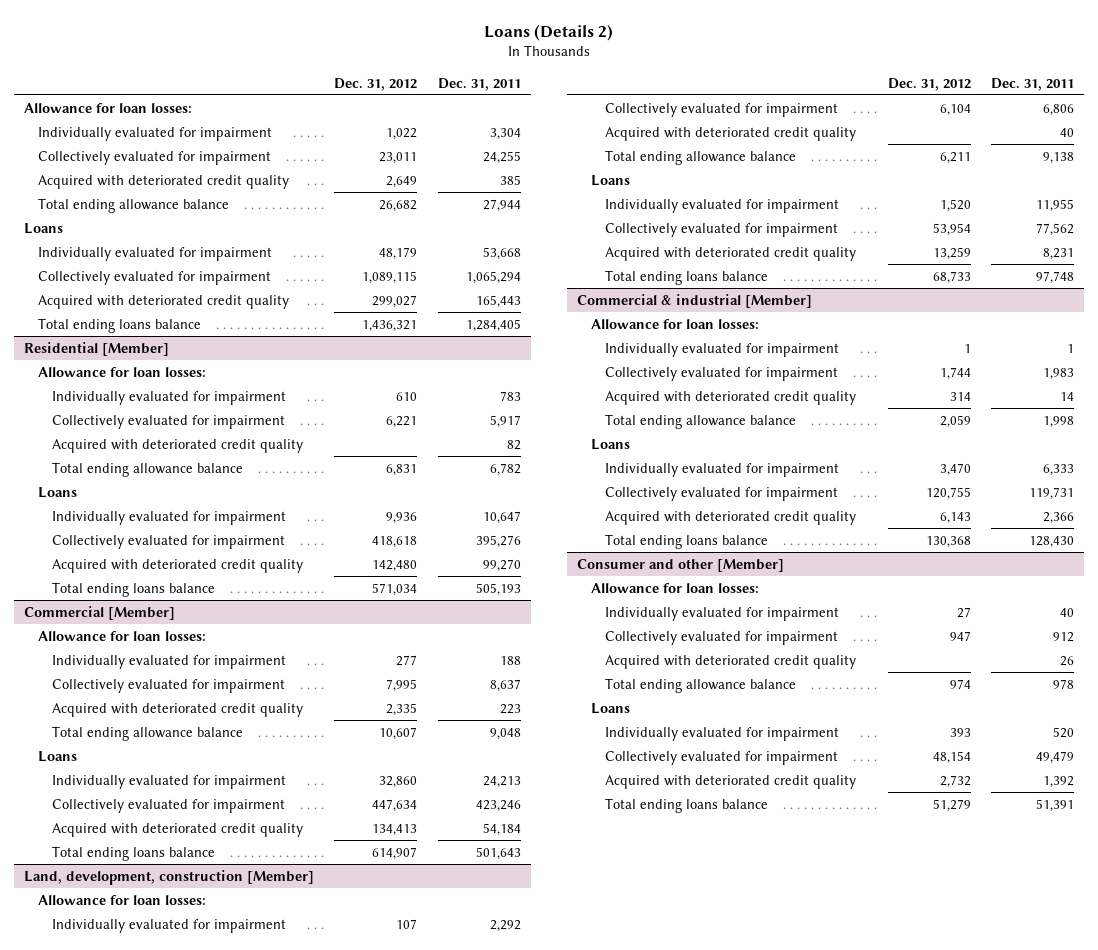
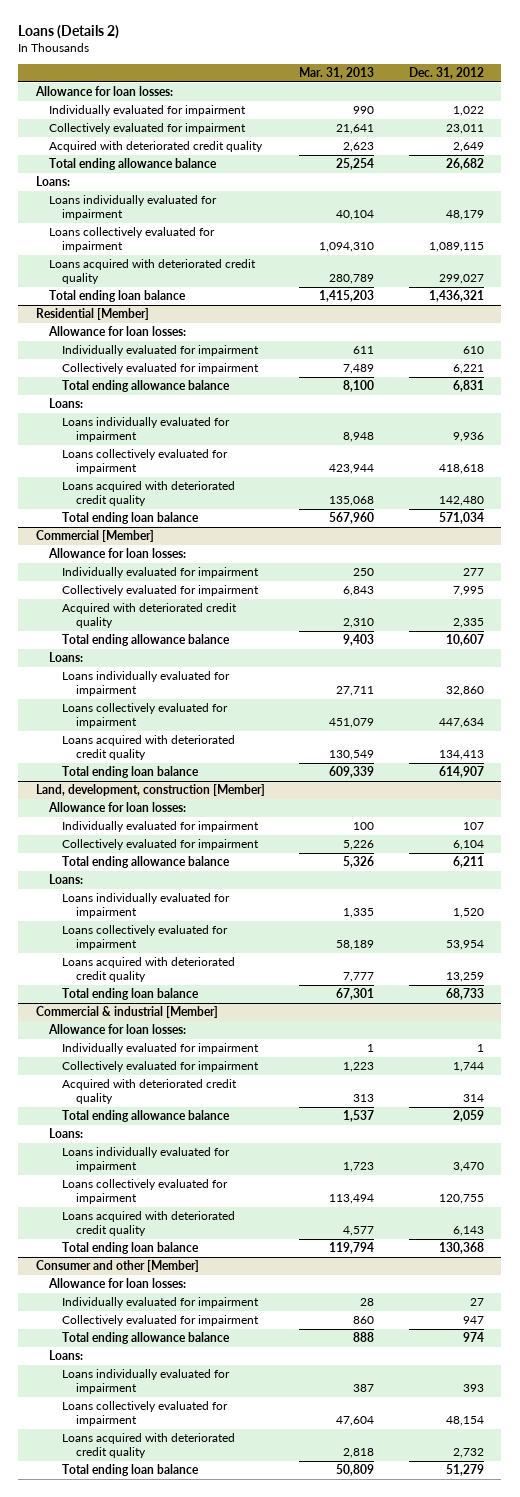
[437,77,521,91] Dec. 31, 2011 -> none
none -> [299,66,375,79] Mar. 31, 2013
[24,222,64,234] Loans -> [35,176,70,187] Loans:
[38,246,273,261] Individually evaluated for impairment -> [49,195,218,221] Loans individually evaluated for impairment
[38,270,272,285] Collectively evaluated for impairment -> [49,227,216,253] Loans collectively evaluated for impairment
[38,294,290,309] Acquired with deteriorated credit quality -> [49,259,257,285] Loans acquired with deteriorated credit quality
[38,317,202,333] Total ending loans balance -> [49,290,187,303] Total ending loan balance
[52,438,304,453] Acquired with deteriorated credit quality -> none
[38,486,78,498] Loans -> [49,398,84,409] Loans:
[52,510,287,525] Individually evaluated for impairment -> [62,417,231,443] Loans individually evaluated for impairment
[52,534,286,549] Collectively evaluated for impairment -> [62,449,229,475] Loans collectively evaluated for impairment
[52,558,304,573] Acquired with deteriorated credit quality -> [62,481,236,507] Loans acquired with deteriorated credit quality
[52,581,216,597] Total ending loans balance -> [62,512,200,525] Total ending loan balance
[38,750,78,762] Loans -> [49,652,84,663] Loans:
[52,774,287,789] Individually evaluated for impairment -> [62,671,231,697] Loans individually evaluated for impairment
[52,798,286,813] Collectively evaluated for impairment -> [62,703,229,729] Loans collectively evaluated for impairment
[52,822,304,837] Acquired with deteriorated credit quality -> [62,735,236,761] Loans acquired with deteriorated credit quality
[52,845,216,861] Total ending loans balance -> [62,766,200,779] Total ending loan balance
[605,126,857,141] Acquired with deteriorated credit quality -> none
[591,174,631,186] Loans -> [49,874,84,885] Loans:
[605,198,840,213] Individually evaluated for impairment -> [62,893,231,919] Loans individually evaluated for impairment
[605,222,839,237] Collectively evaluated for impairment -> [62,925,229,951] Loans collectively evaluated for impairment
[605,246,857,261] Acquired with deteriorated credit quality -> [62,957,236,983] Loans acquired with deteriorated credit quality
[605,269,769,285] Total ending loans balance -> [62,988,200,1001] Total ending loan balance
[591,438,631,450] Loans -> [49,1128,84,1139] Loans:
[605,462,840,477] Individually evaluated for impairment -> [62,1147,231,1173] Loans individually evaluated for impairment
[605,486,839,501] Collectively evaluated for impairment -> [62,1179,229,1205] Loans collectively evaluated for impairment
[605,510,857,525] Acquired with deteriorated credit quality -> [62,1211,236,1237] Loans acquired with deteriorated credit quality
[605,533,769,549] Total ending loans balance -> [62,1242,200,1255] Total ending loan balance
[605,654,857,669] Acquired with deteriorated credit quality -> none
[591,702,631,714] Loans -> [49,1350,84,1361] Loans:
[605,726,840,741] Individually evaluated for impairment -> [62,1369,231,1395] Loans individually evaluated for impairment
[605,750,839,765] Collectively evaluated for impairment -> [62,1401,229,1427] Loans collectively evaluated for impairment
[605,774,857,789] Acquired with deteriorated credit quality -> [62,1433,236,1459] Loans acquired with deteriorated credit quality
[605,797,769,813] Total ending loans balance -> [62,1464,200,1477] Total ending loan balance

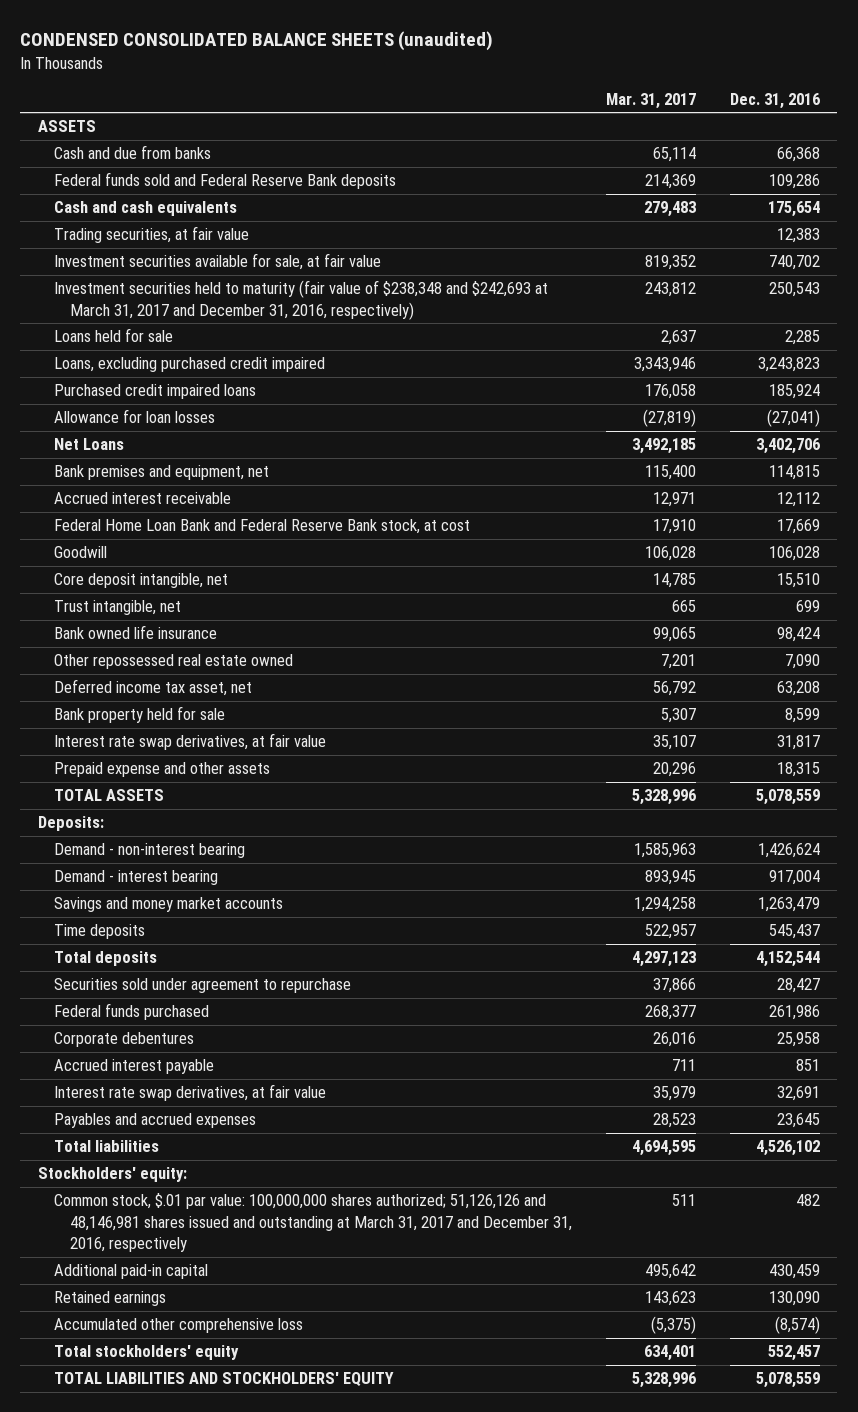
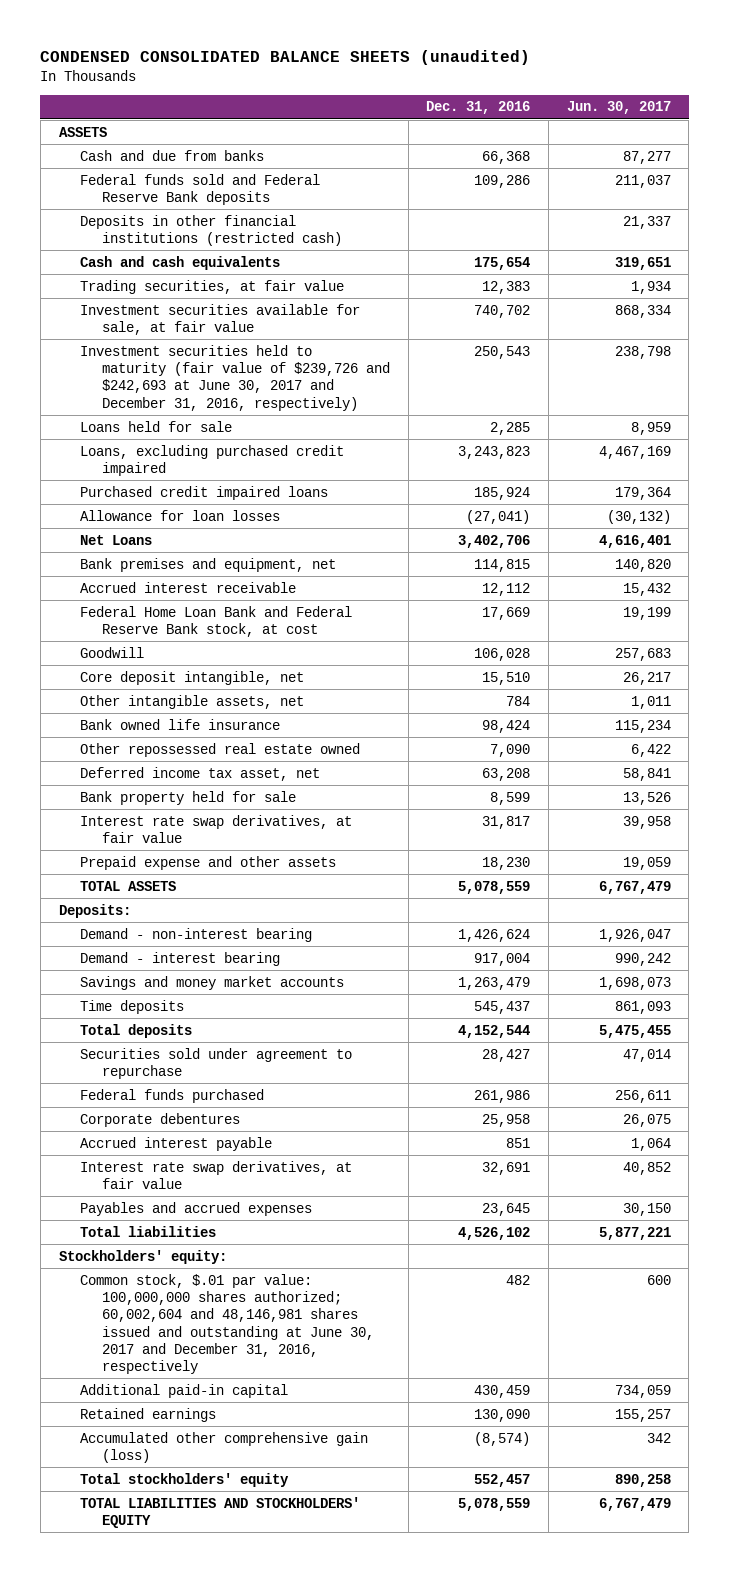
[606,92,697,109] Mar. 31, 2017 -> none
none -> [566,101,671,115] Jun. 30, 2017
none -> [80,214,342,246] Deposits in other financial institutions (restricted cash)
[53,280,548,320] Investment securities held to maturity (fair value of $238,348 and $242,693 at March 31, 2017 and December 31, 2016, respectively) -> [80,344,390,411] Investment securities held to maturity (fair value of $239,726 and $242,693 at June 30, 2017 and December 31, 2016, respectively)
[53,600,181,616] Trust intangible, net -> none
none -> [80,694,305,709] Other intangible assets, net
[777,762,821,778] 18,315 -> [482,856,531,870] 18,230
[53,1193,573,1253] Common stock, $.01 par value: 100,000,000 shares authorized; 51,126,126 and 48,146,981 shares issued and outstanding at March 31, 2017 and December 31, 2016, respectively -> [80,1273,374,1375] Common stock, $.01 par value: 100,000,000 shares authorized; 60,002,604 and 48,146,981 shares issued and outstanding at June 30, 2017 and December 31, 2016, respectively
[53,1318,303,1334] Accumulated other comprehensive loss -> [80,1431,369,1463] Accumulated other comprehensive gain (loss)

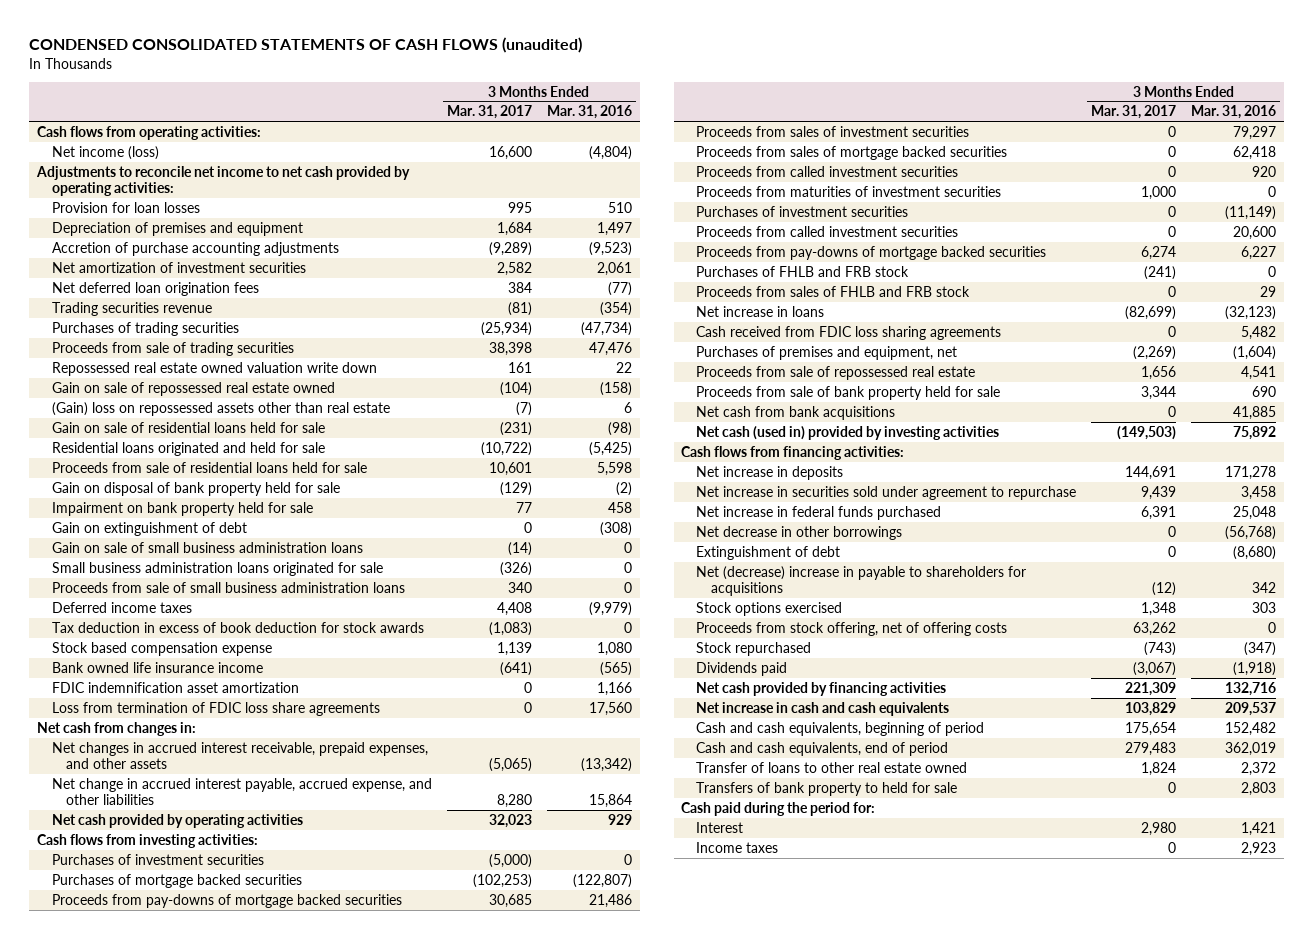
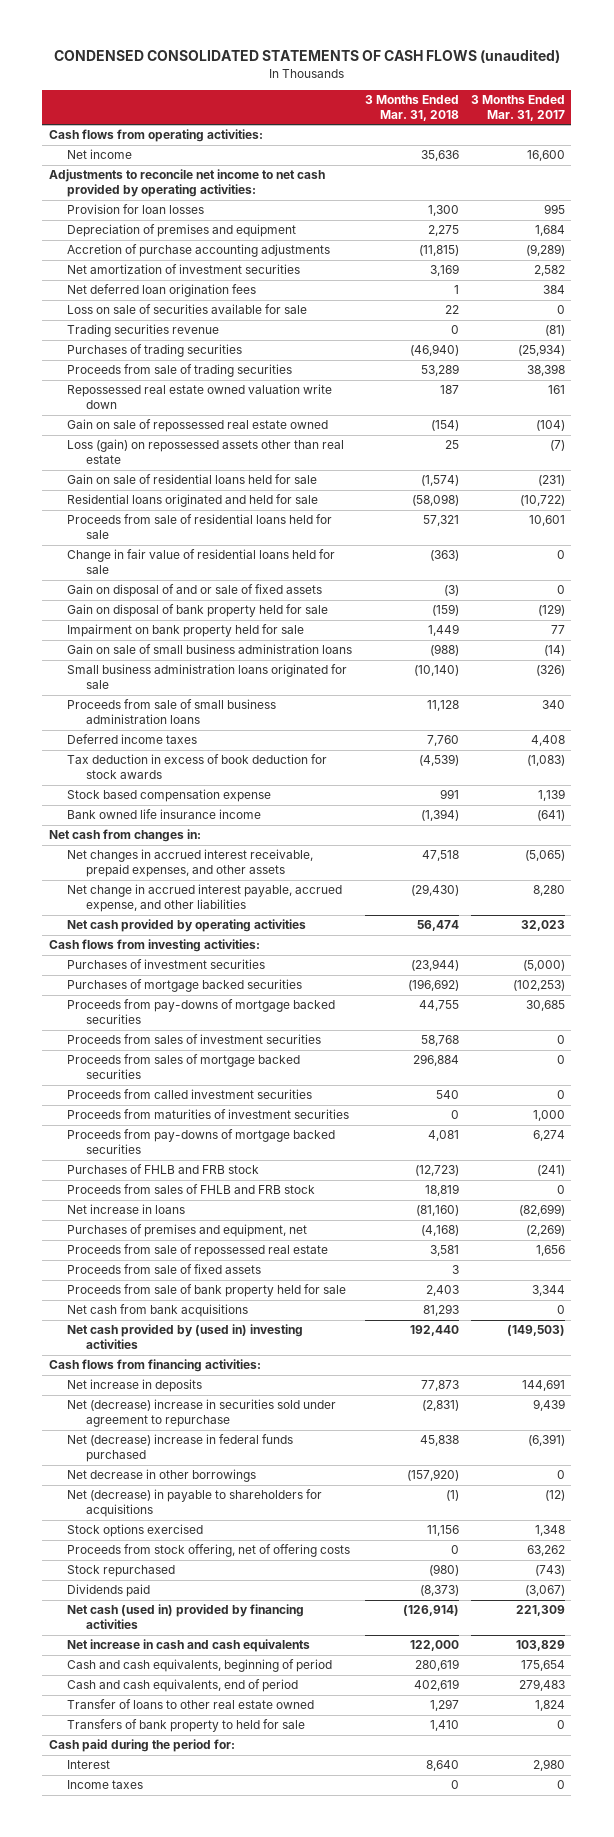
[547,105,633,120] Mar. 31, 2016 -> none
none -> [364,95,459,121] 3 Months Ended Mar. 31, 2018
[51,145,159,160] Net income (loss) -> [67,149,133,160] Net income
none -> [67,304,308,315] Loss on sale of securities available for sale
[51,401,390,416] (Gain) loss on repossessed assets other than real estate -> [67,439,345,465] Loss (gain) on repossessed assets other than real estate
none -> [67,549,336,575] Change in fair value of residential loans held for sale
none -> [67,584,323,598] Gain on disposal of and or sale of fixed assets
[51,521,247,536] Gain on extinguishment of debt -> none
[51,681,299,693] FDIC indemnification asset amortization -> none
[51,701,380,716] Loss from termination of FDIC loss share agreements -> none
[695,205,908,217] Purchases of investment securities -> none
[695,225,958,237] Proceeds from called investment securities -> none
[695,325,1001,340] Cash received from FDIC loss sharing agreements -> none
none -> [67,1264,262,1275] Proceeds from sale of fixed assets
[695,425,999,440] Net cash (used in) provided by investing activities -> [67,1324,304,1350] Net cash provided by (used in) investing activities
[695,485,1076,500] Net increase in securities sold under agreement to repurchase -> [67,1399,337,1428] Net (decrease) increase in securities sold under agreement to repurchase
[695,505,941,520] Net increase in federal funds purchased -> [67,1434,294,1463] Net (decrease) increase in federal funds purchased
[1141,505,1177,520] 6,391 -> [528,1434,566,1447] (6,391)
[695,545,840,560] Extinguishment of debt -> none
[695,565,1026,596] Net (decrease) increase in payable to shareholders for acquisitions -> [67,1489,323,1518] Net (decrease) in payable to shareholders for acquisitions
[695,681,946,696] Net cash provided by financing activities -> [67,1604,305,1630] Net cash (used in) provided by financing activities

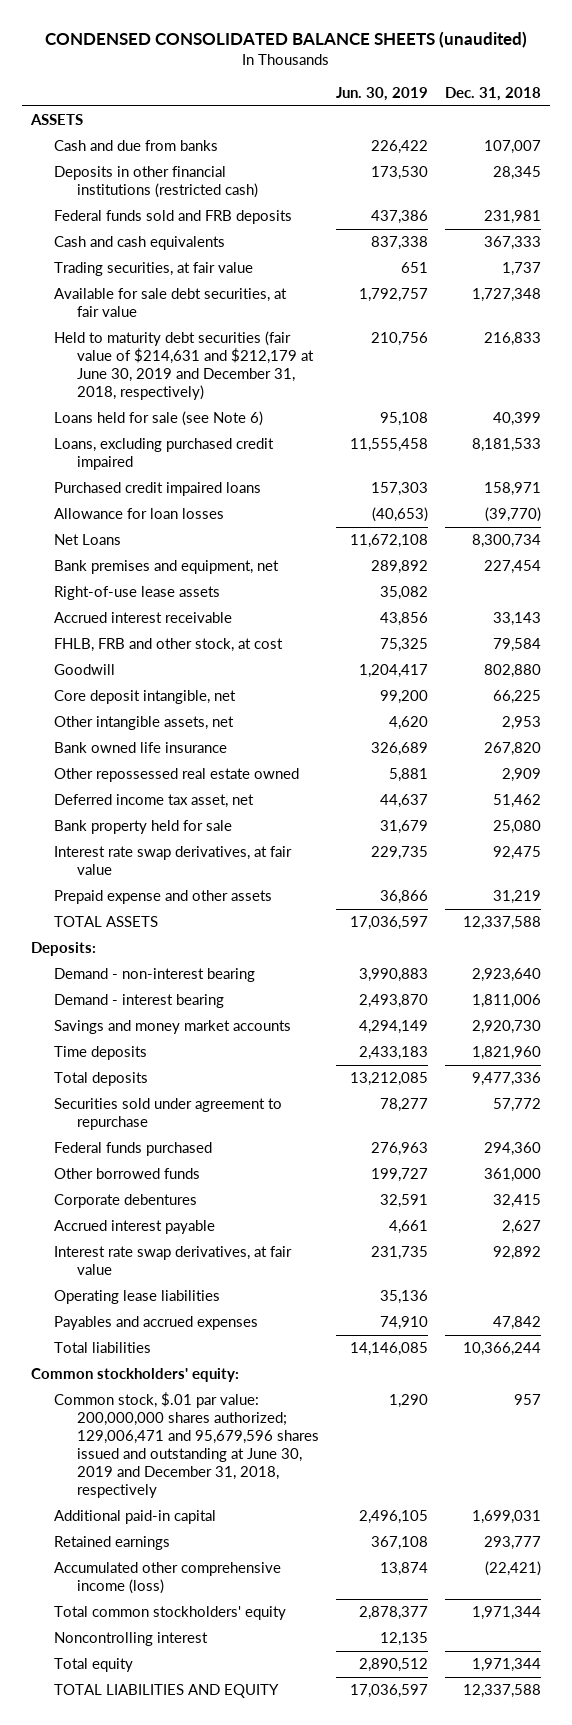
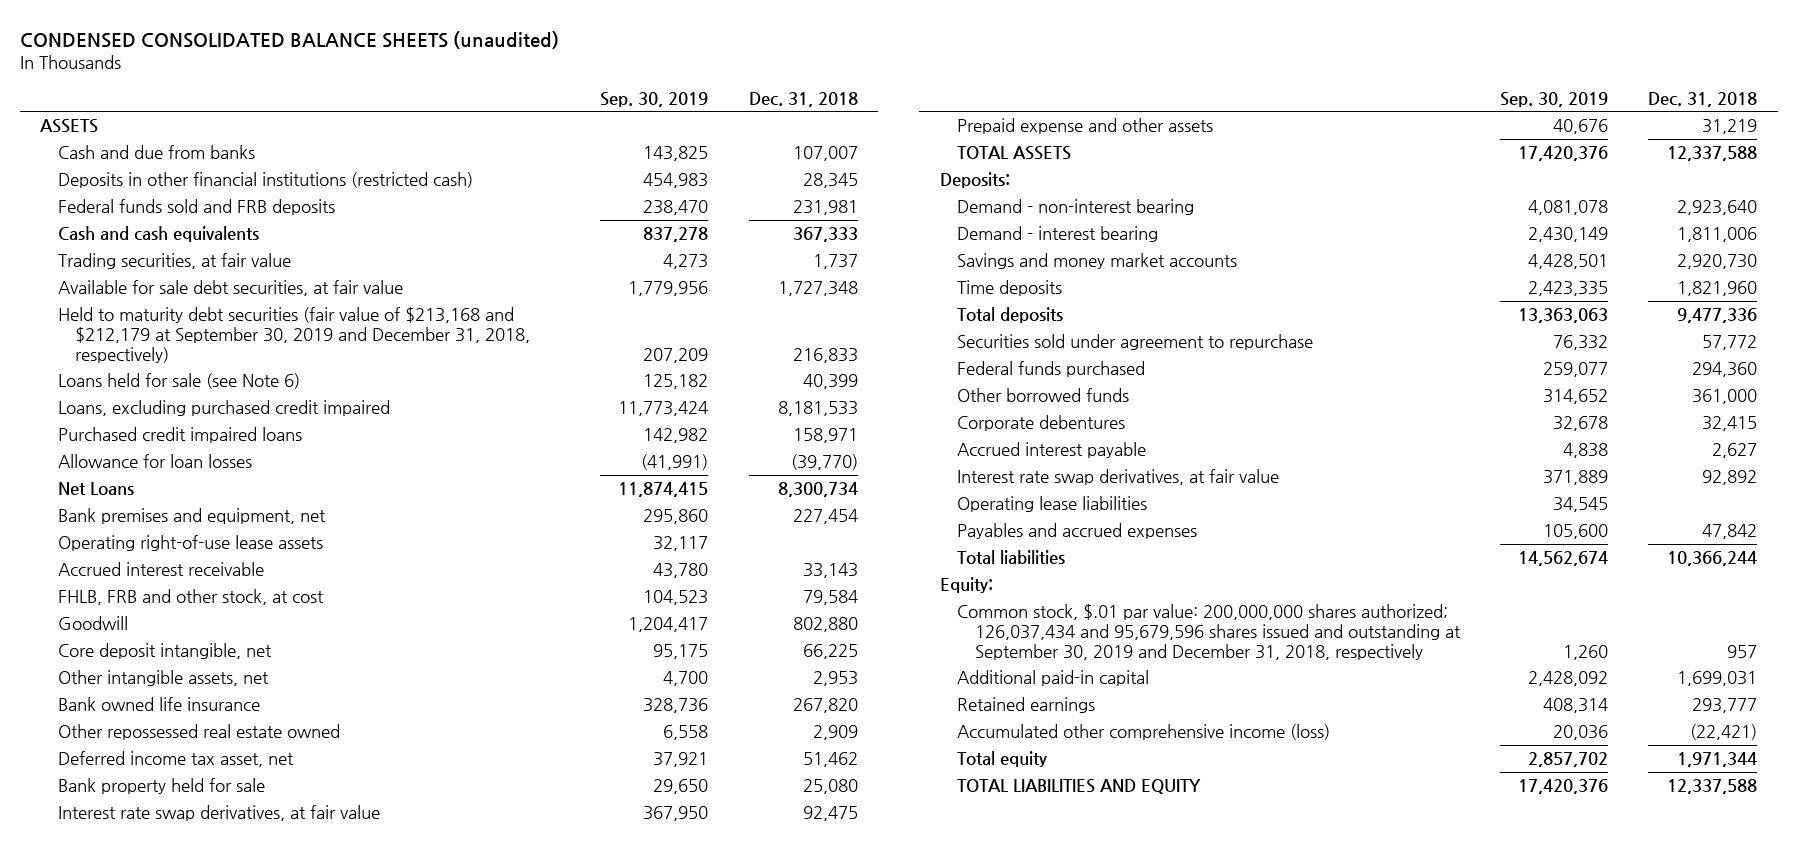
[335,86,428,101] Jun. 30, 2019 -> none
none -> [600,91,709,107] Sep. 30, 2019
[53,331,314,401] Held to maturity debt securities (fair value of $214,631 and $212,179 at June 30, 2019 and December 31, 2018, respectively) -> [57,307,531,363] Held to maturity debt securities (fair value of $213,168 and $212,179 at September 30, 2019 and December 31, 2018, respectively)
[53,586,220,601] Right-of-use lease assets -> [57,535,323,552] Operating right-of-use lease assets
[30,1368,239,1383] Common stockholders' equity: -> [939,577,993,594] Equity:
[53,1392,319,1499] Common stock, $.01 par value: 200,000,000 shares authorized; 129,006,471 and 95,679,596 shares issued and outstanding at June 30, 2019 and December 31, 2018, respectively -> [957,604,1461,660] Common stock, $.01 par value: 200,000,000 shares authorized; 126,037,434 and 95,679,596 shares issued and outstanding at September 30, 2019 and December 31, 2018, respectively
[53,1606,286,1621] Total common stockholders' equity -> none
[53,1632,208,1647] Noncontrolling interest -> none

